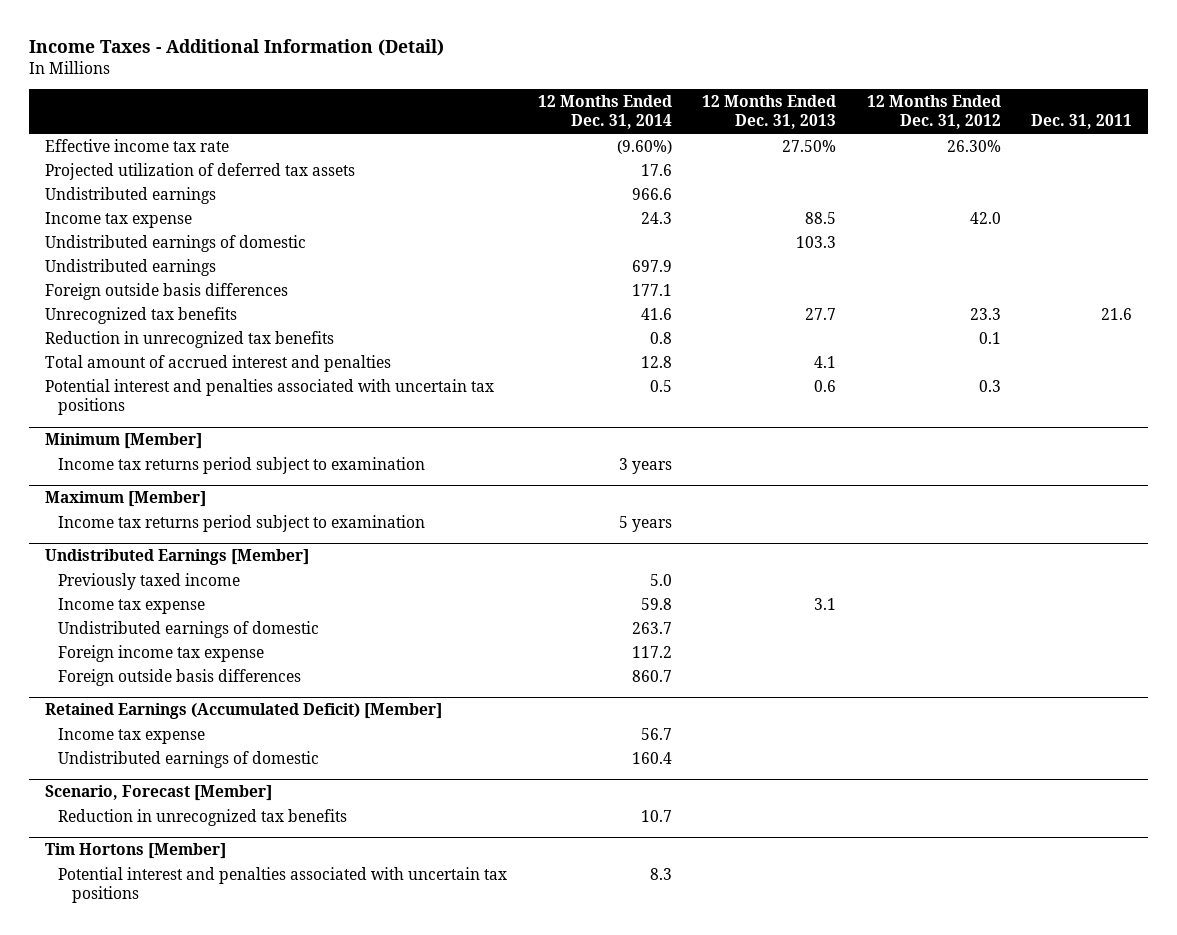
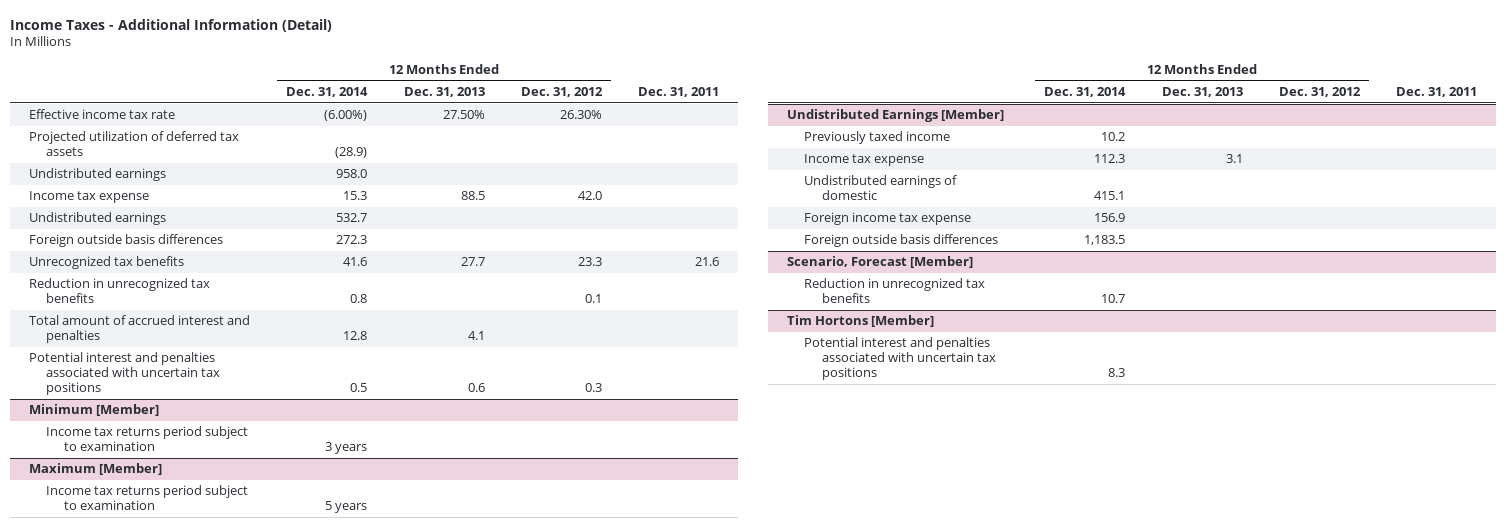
[44,234,306,252] Undistributed earnings of domestic -> none
[616,139,672,154] (9.60%) -> [324,110,368,122] (6.00%)
[640,163,672,176] 17.6 -> [335,147,368,159] (28.9)
[631,187,672,200] 966.6 -> [336,169,368,179] 958.0
[640,211,672,224] 24.3 -> [343,191,368,201] 15.3
[631,259,672,272] 697.9 -> [336,213,368,223] 532.7
[631,283,672,296] 177.1 -> [336,235,368,245] 272.3
[44,703,442,720] Retained Earnings (Accumulated Deficit) [Member] -> none
[58,727,206,744] Income tax expense -> none
[58,750,320,768] Undistributed earnings of domestic -> none
[649,573,672,586] 5.0 -> [1101,132,1126,142] 10.2
[640,597,672,610] 59.8 -> [1094,154,1126,164] 112.3
[631,621,672,634] 263.7 -> [1094,191,1126,201] 415.1
[631,645,672,658] 117.2 -> [1094,213,1126,223] 156.9
[631,669,672,682] 860.7 -> [1084,235,1126,246] 1,183.5

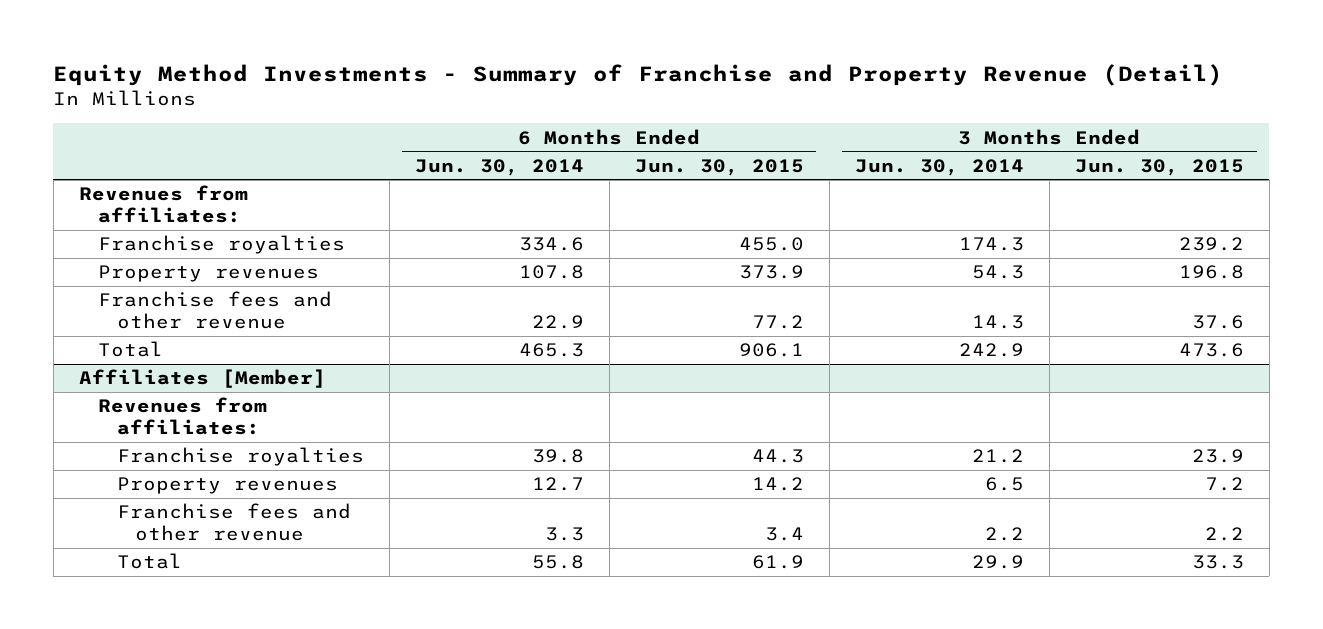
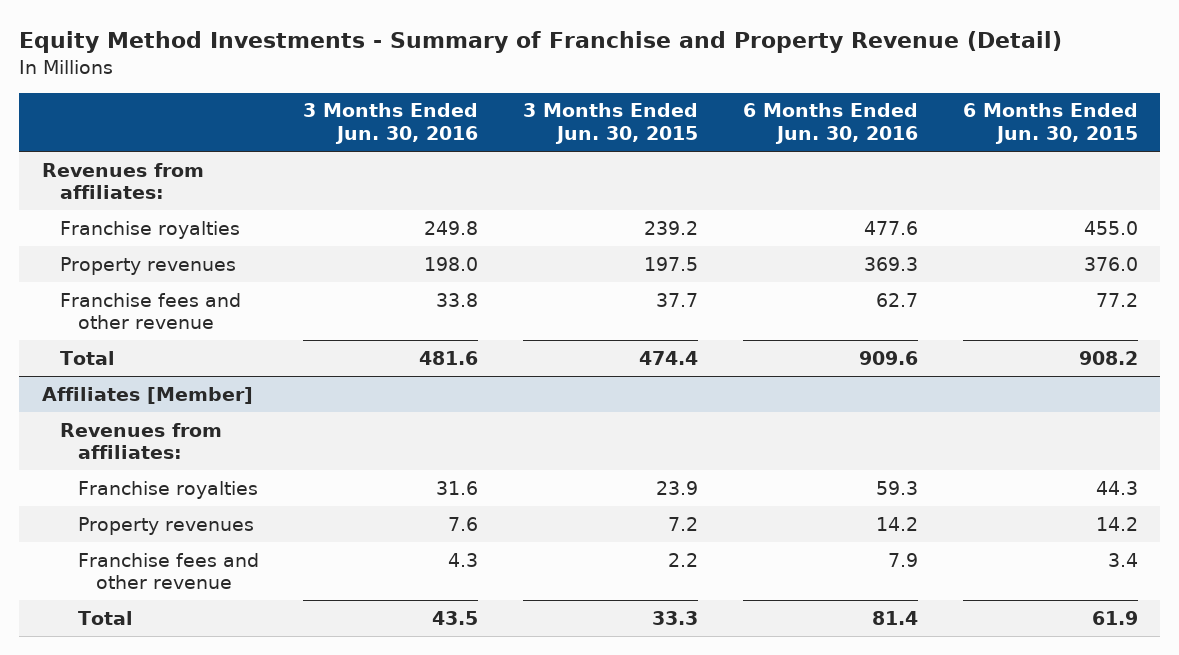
[414,158,584,176] Jun. 30, 2014 -> none
[854,158,1024,176] Jun. 30, 2014 -> none
none -> [303,103,479,144] 3 Months Ended Jun. 30, 2016
none -> [742,103,918,144] 6 Months Ended Jun. 30, 2016
[738,265,804,280] 373.9 -> [1083,256,1138,271] 376.0
[1178,265,1244,280] 196.8 -> [644,256,699,271] 197.5
[1191,314,1244,329] 37.6 -> [656,292,699,307] 37.7
[738,343,804,358] 906.1 -> [1078,350,1138,365] 908.2
[1178,343,1244,358] 473.6 -> [639,350,699,365] 474.4

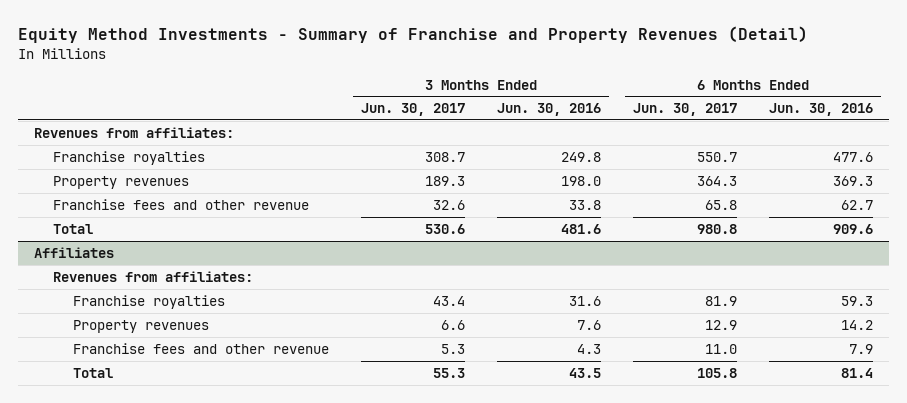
[19,31,1063,54] Equity Method Investments - Summary of Franchise and Property Revenue (Detail) -> [17,25,808,43] Equity Method Investments - Summary of Franchise and Property Revenues (Detail)
[523,103,699,144] 3 Months Ended Jun. 30, 2015 -> none
[962,103,1138,144] 6 Months Ended Jun. 30, 2015 -> none
none -> [360,103,465,117] Jun. 30, 2017
none -> [632,103,737,117] Jun. 30, 2017
[41,386,253,404] Affiliates [Member] -> [33,246,114,258] Affiliates

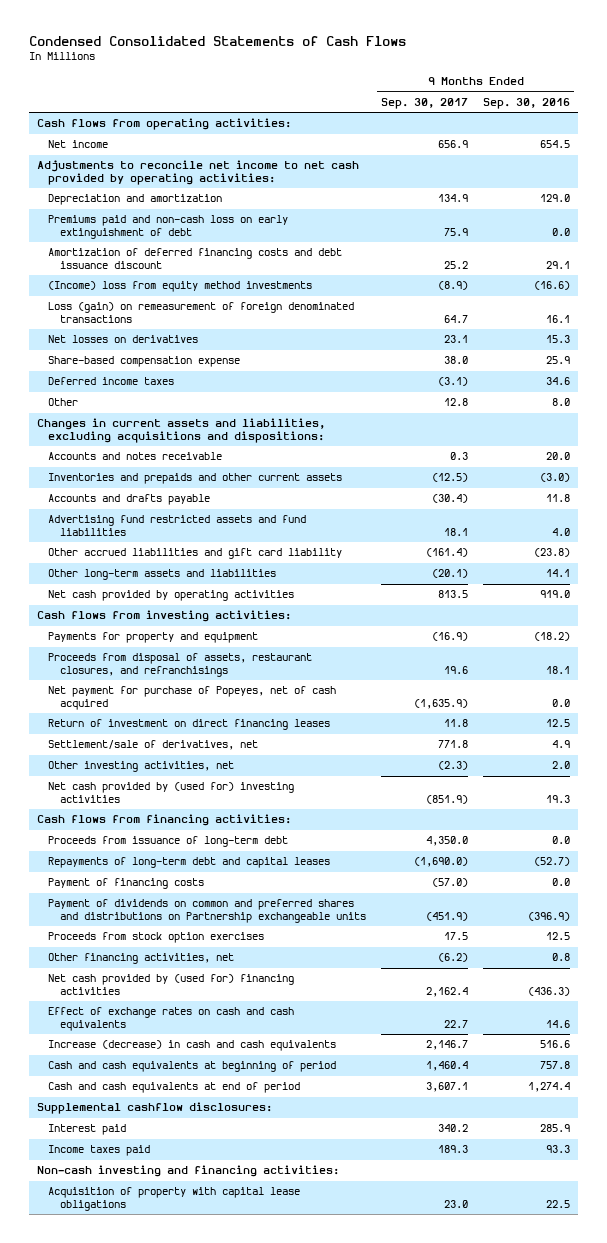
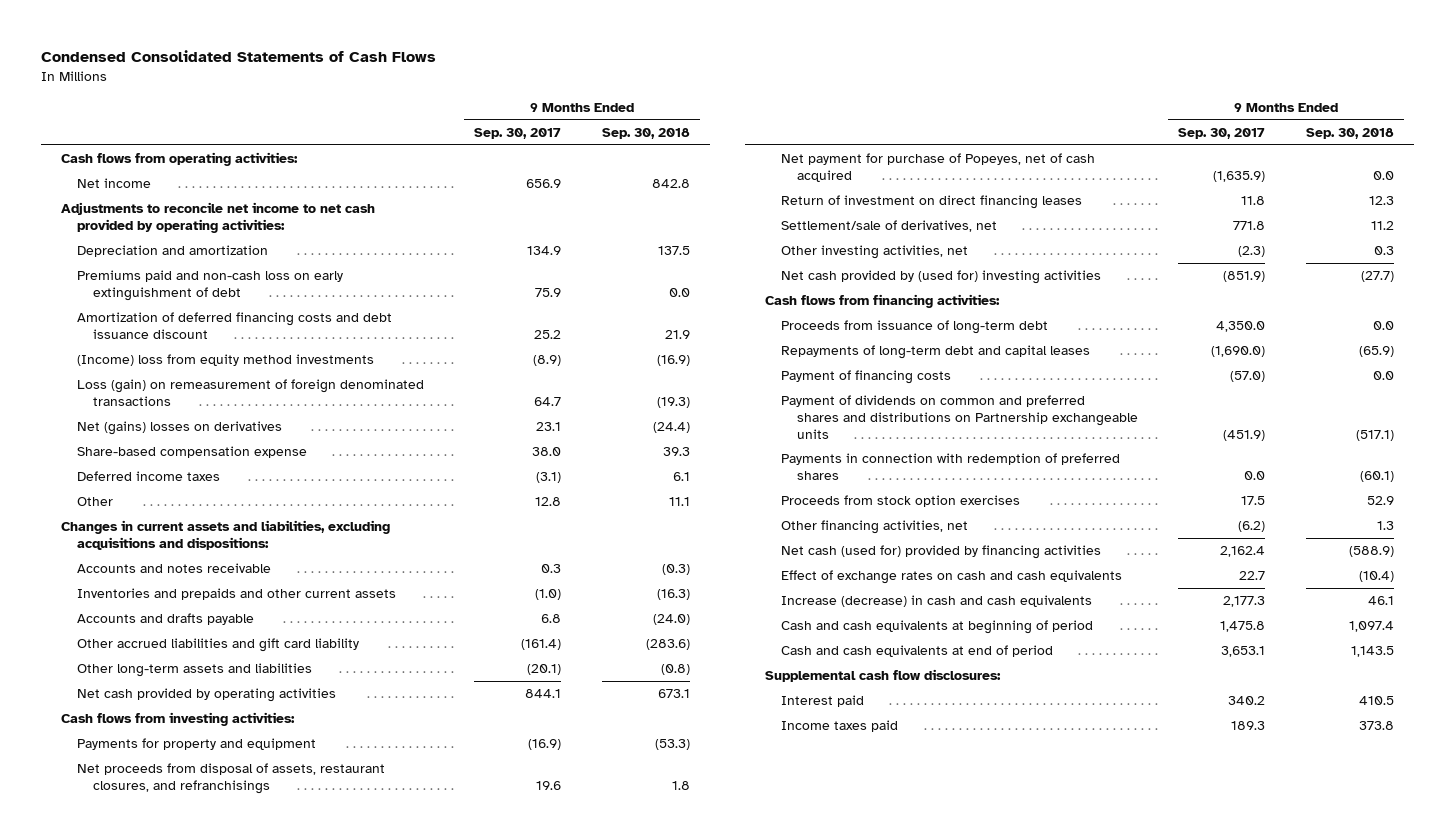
[483,97,571,109] Sep. 30, 2016 -> none
none -> [601,127,690,139] Sep. 30, 2018
[48,335,199,344] Net losses on derivatives -> [77,421,283,436] Net (gains) losses on derivatives
[48,515,307,537] Advertising fund restricted assets and fund liabilities -> none
[432,473,469,483] (12.5) -> [535,589,562,601] (1.0)
[432,494,469,504] (30.4) -> [541,614,562,624] 6.8
[438,590,469,599] 813.5 -> [525,689,562,699] 844.1
[48,653,313,678] Proceeds from disposal of assets, restaurant closures, and refranchisings -> [77,763,386,794] Net proceeds from disposal of assets, restaurant closures, and refranchisings
none -> [780,453,1120,480] Payments in connection with redemption of preferred shares
[48,974,295,996] Net cash provided by (used for) financing activities -> [780,545,1101,560] Net cash (used for) provided by financing activities
[426,1040,469,1051] 2,146.7 -> [1223,596,1266,608] 2,177.3
[426,1061,469,1072] 1,460.4 -> [1220,621,1266,633] 1,475.8
[426,1082,469,1093] 3,607.1 -> [1221,646,1266,658] 3,653.1
[36,1102,272,1115] Supplemental cashflow disclosures: -> [765,669,1002,683] Supplemental cash flow disclosures:
[36,1165,339,1178] Non-cash investing and financing activities: -> none
[48,1187,301,1212] Acquisition of property with capital lease obligations -> none

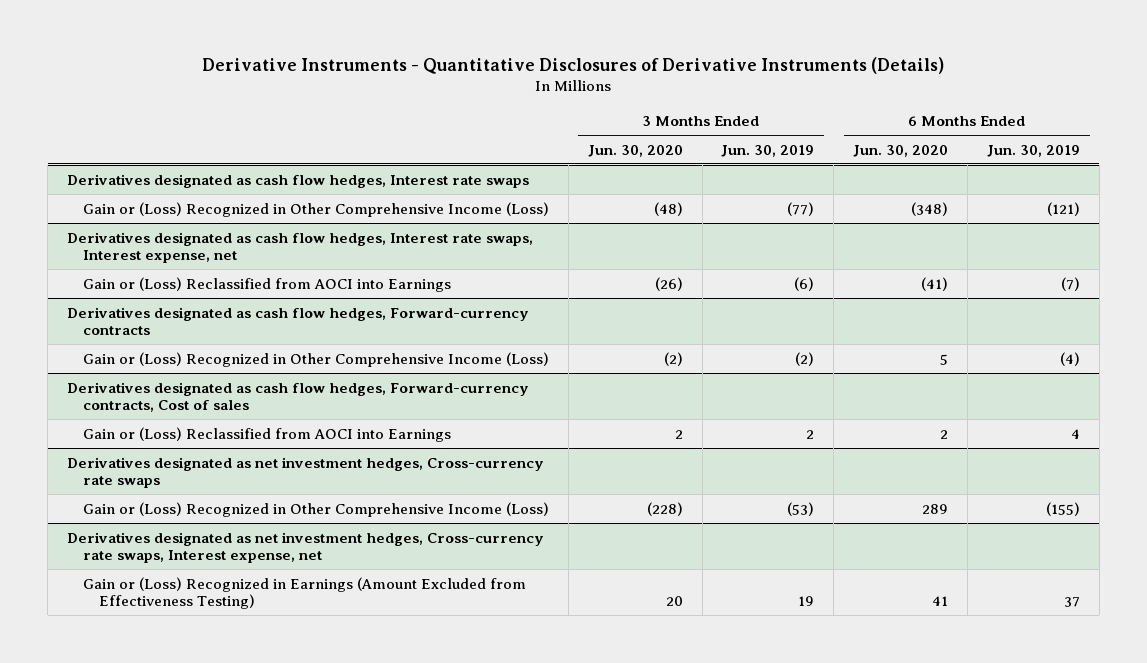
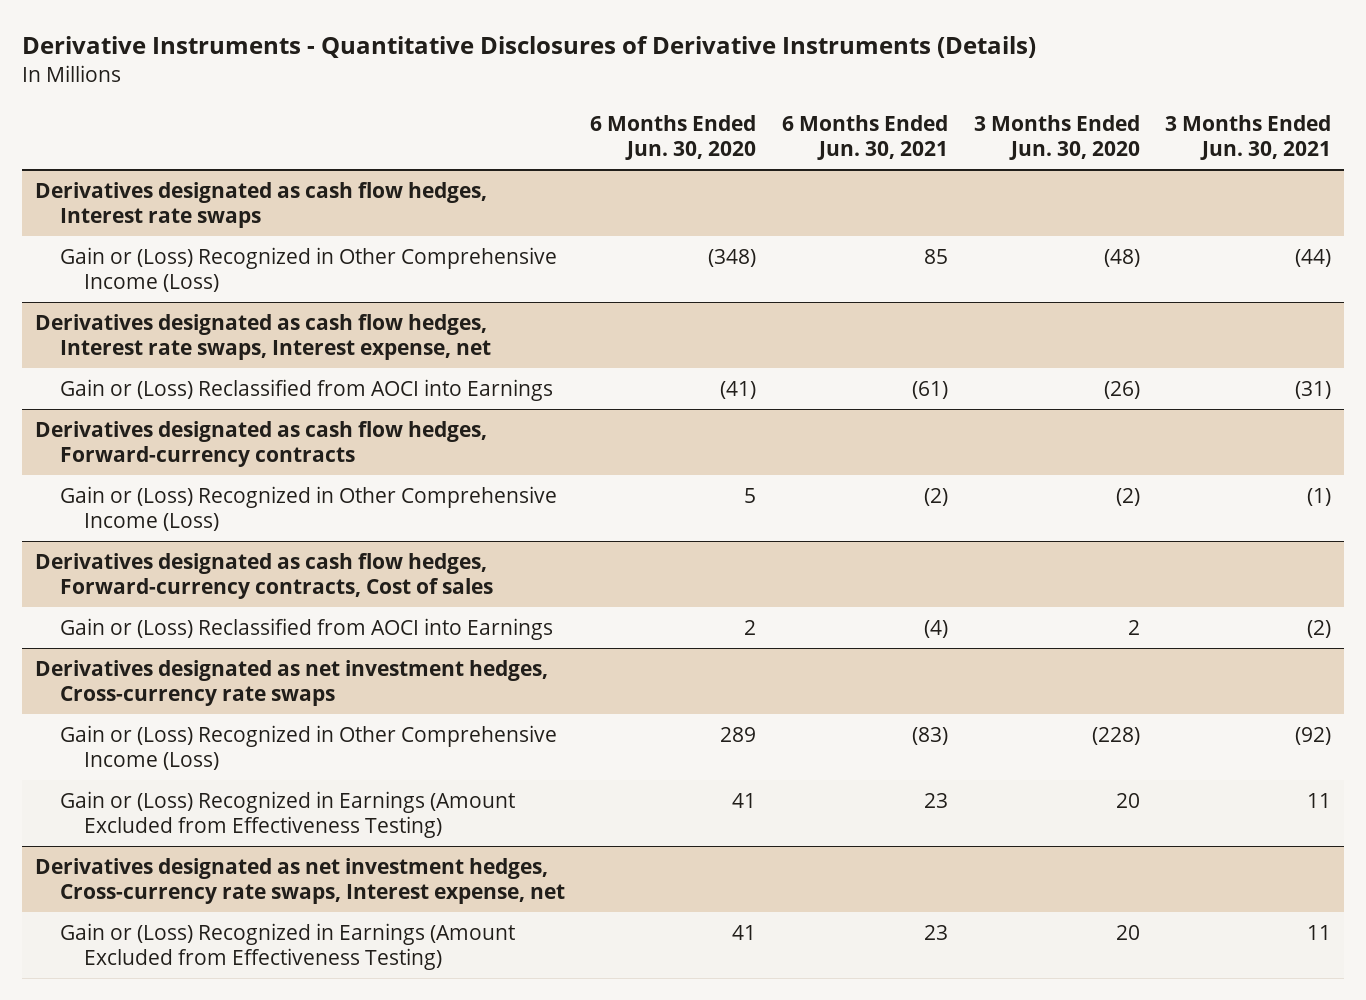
[721,144,815,157] Jun. 30, 2019 -> none
[987,144,1081,157] Jun. 30, 2019 -> none
none -> [782,114,949,161] 6 Months Ended Jun. 30, 2021
none -> [1165,114,1332,161] 3 Months Ended Jun. 30, 2021
none -> [59,790,515,838] Gain or (Loss) Recognized in Earnings (Amount Excluded from Effectiveness Testing)

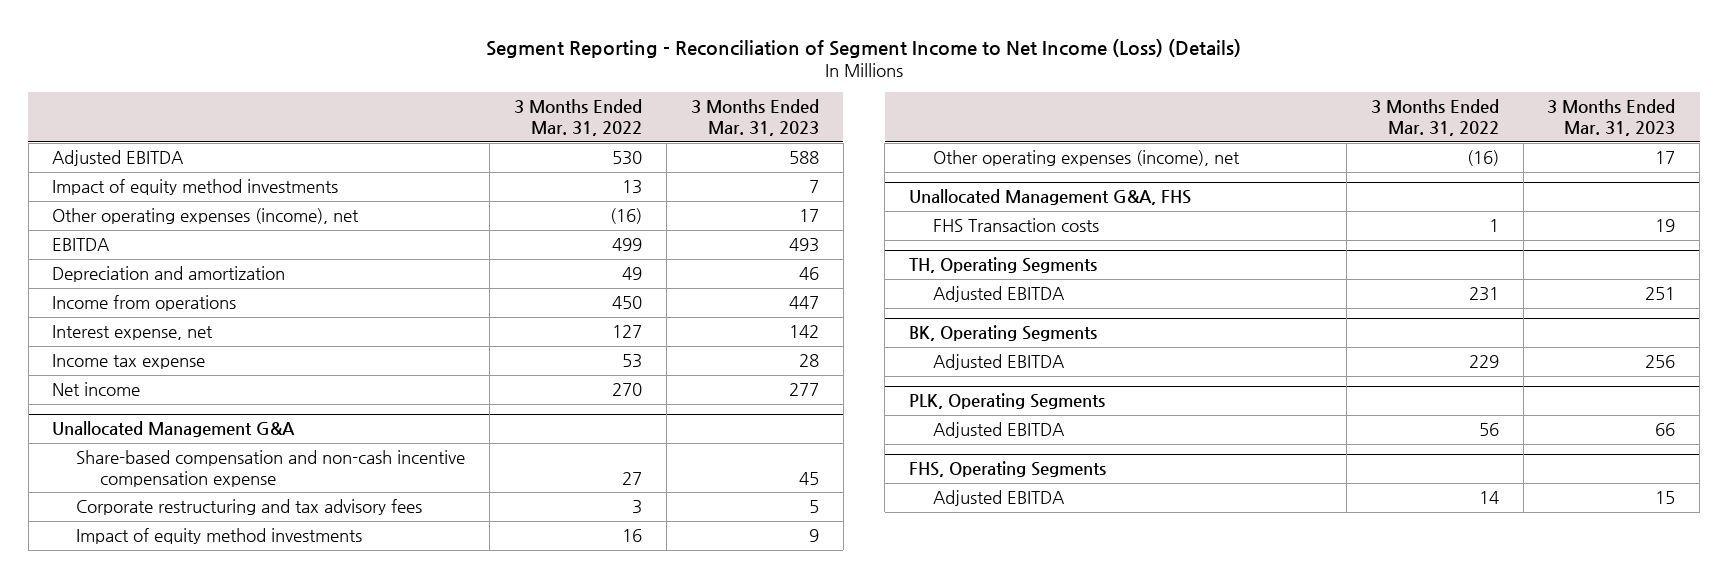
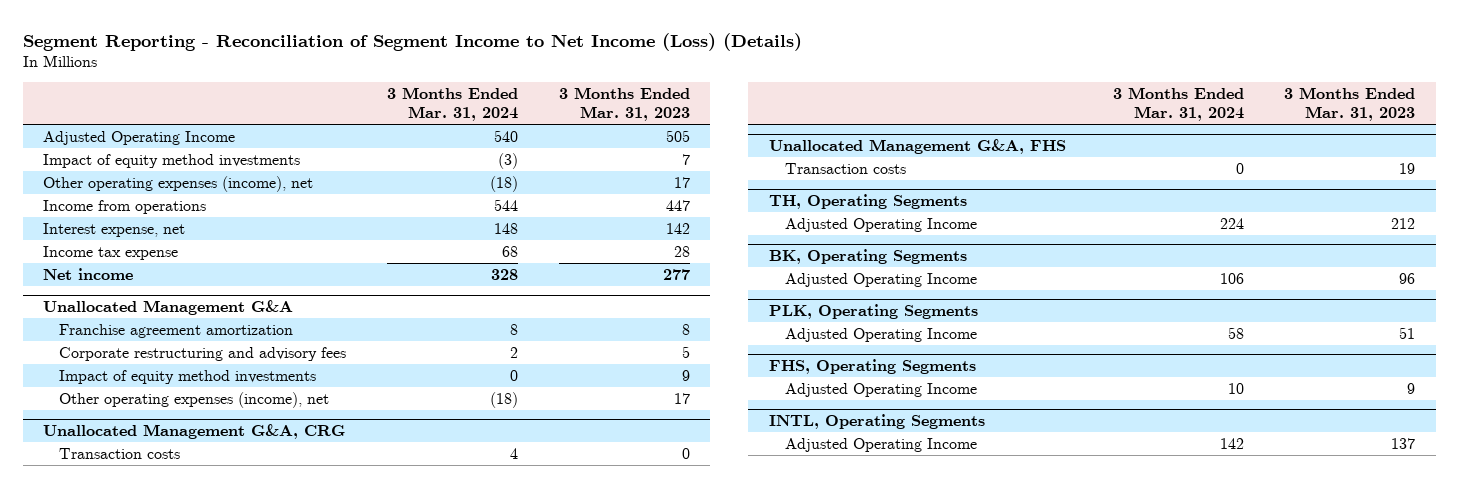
[514,99,643,137] 3 Months Ended Mar. 31, 2022 -> none
none -> [386,87,518,122] 3 Months Ended Mar. 31, 2024
[52,150,185,167] Adjusted EBITDA -> [43,130,236,145] Adjusted Operating Income
[788,151,819,165] 588 -> [665,129,690,142] 505
[52,238,111,252] EBITDA -> none
[52,266,286,283] Depreciation and amortization -> none
[76,450,466,487] Share-based compensation and non-cash incentive compensation expense -> none
none -> [59,323,294,338] Franchise agreement amortization
[76,499,423,516] Corporate restructuring and tax advisory fees -> [59,346,347,361] Corporate restructuring and advisory fees
none -> [43,424,346,440] Unallocated Management G&A, CRG
none -> [59,447,181,459] Transaction costs
[932,218,1099,233] FHS Transaction costs -> [784,162,906,174] Transaction costs
[932,286,1065,303] Adjusted EBITDA -> [784,217,977,232] Adjusted Operating Income
[1645,287,1676,301] 251 -> [1391,217,1416,229] 212
[932,354,1065,371] Adjusted EBITDA -> [784,272,977,287] Adjusted Operating Income
[1645,355,1676,369] 256 -> [1399,272,1416,284] 96
[932,422,1065,439] Adjusted EBITDA -> [784,327,977,342] Adjusted Operating Income
[1655,423,1676,437] 66 -> [1399,326,1416,339] 51
[932,490,1065,507] Adjusted EBITDA -> [784,382,977,397] Adjusted Operating Income
[1655,491,1676,505] 15 -> [1407,382,1416,394] 9
none -> [768,414,985,430] INTL, Operating Segments
none -> [784,437,977,452] Adjusted Operating Income

